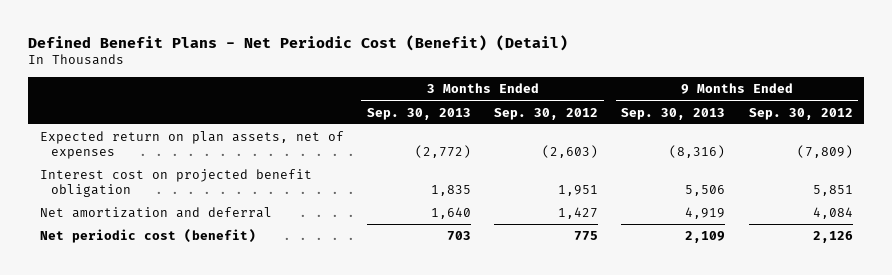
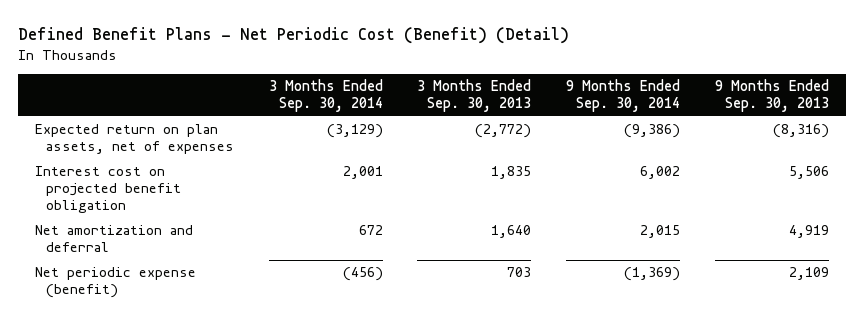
[494,107,599,120] Sep. 30, 2012 -> none
[748,107,853,120] Sep. 30, 2012 -> none
none -> [268,79,383,113] 3 Months Ended Sep. 30, 2014
none -> [566,79,681,113] 9 Months Ended Sep. 30, 2014
[39,229,256,244] Net periodic cost (benefit) -> [34,267,196,299] Net periodic expense (benefit)

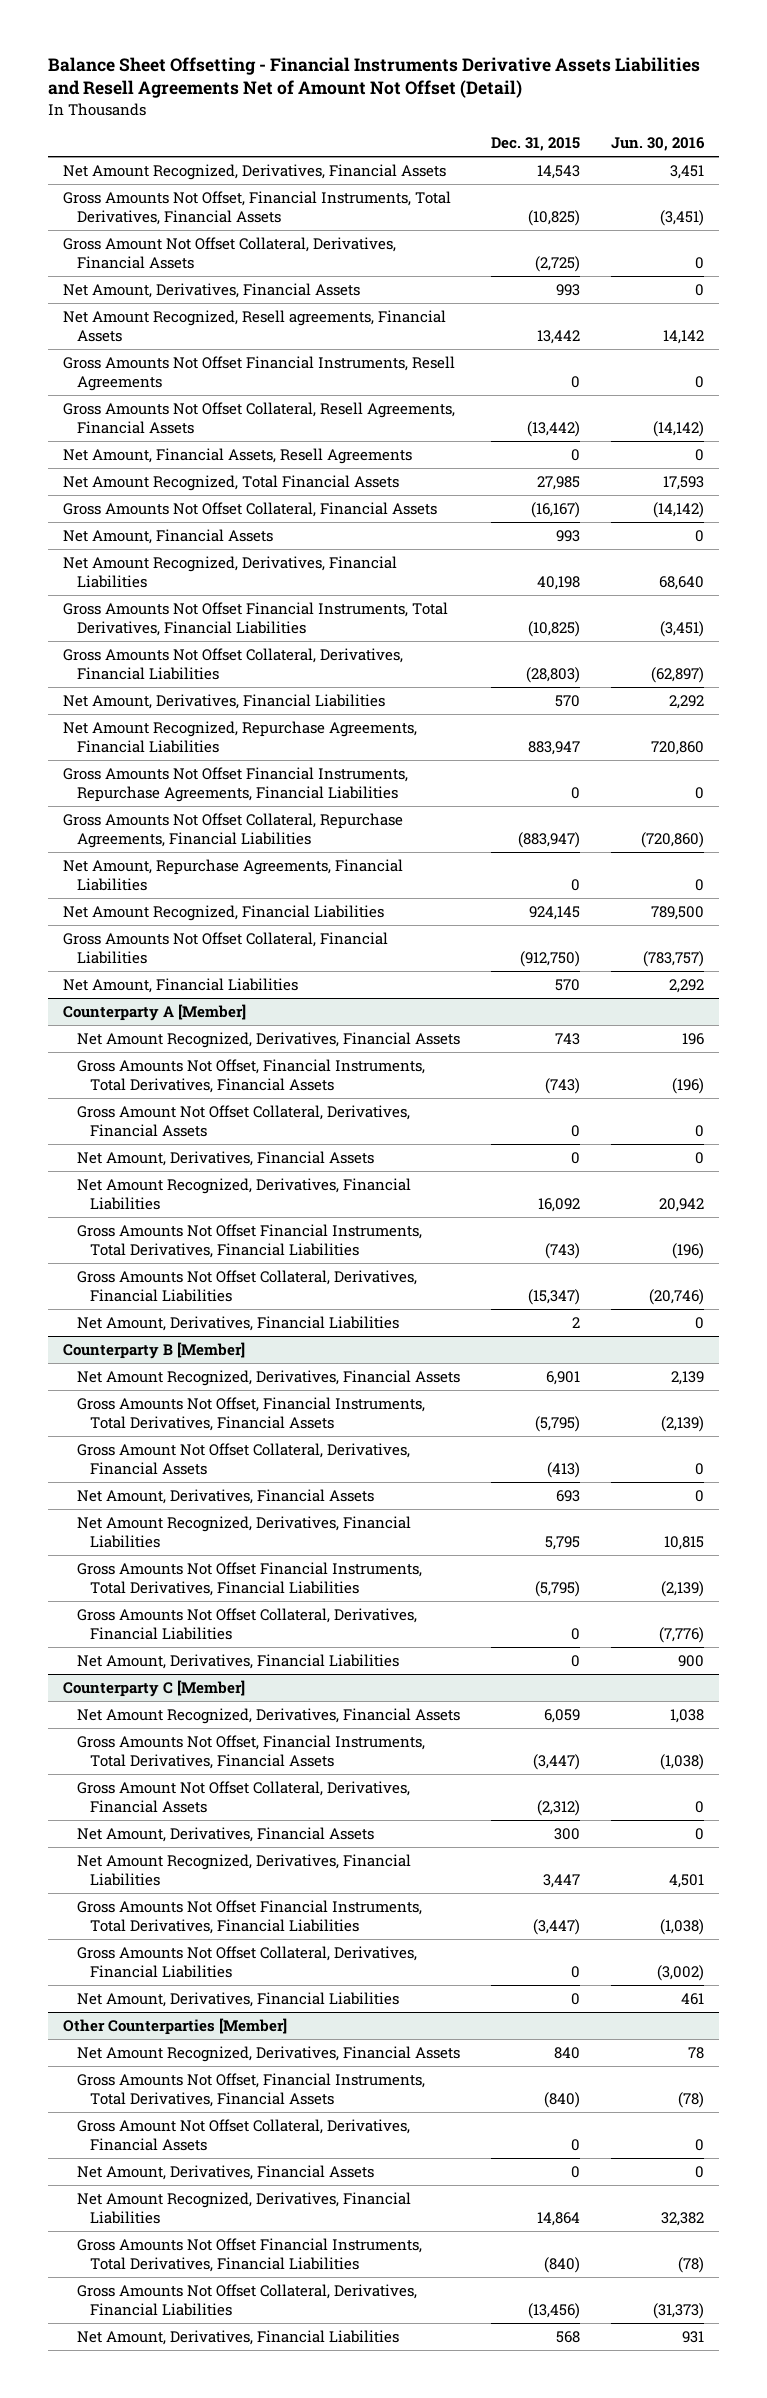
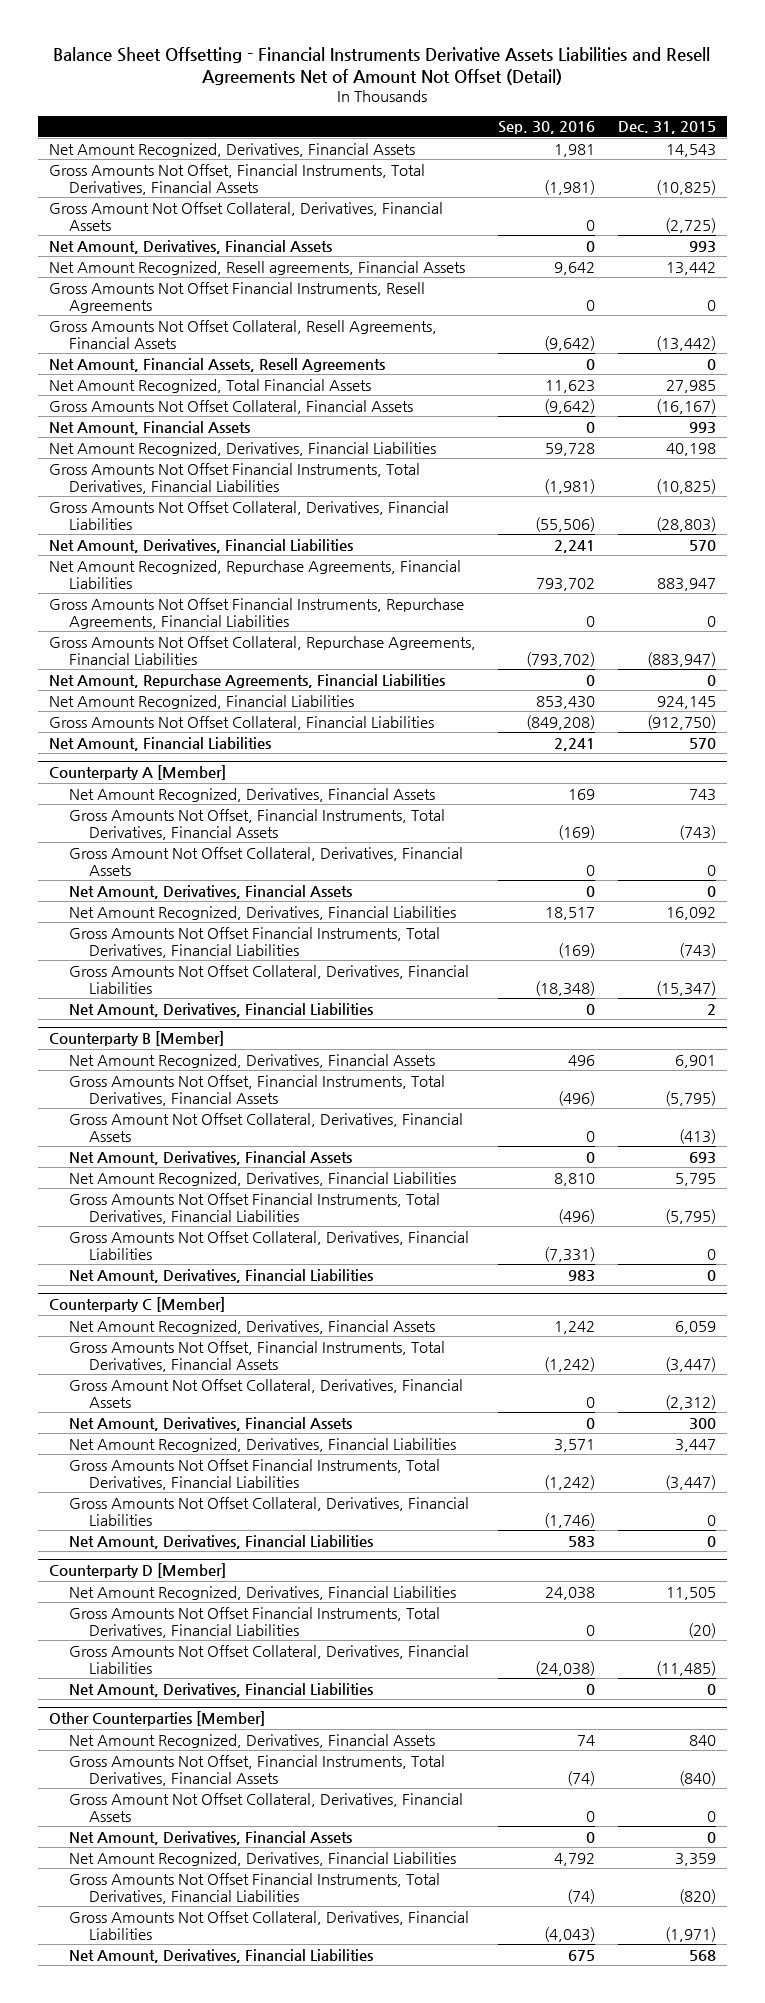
[610,137,705,152] Jun. 30, 2016 -> none
none -> [498,121,596,135] Sep. 30, 2016
none -> [48,1563,226,1579] Counterparty D [Member]
none -> [68,1585,456,1600] Net Amount Recognized, Derivatives, Financial Liabilities
none -> [68,1606,440,1638] Gross Amounts Not Offset Financial Instruments, Total Derivatives, Financial Liabilities
none -> [68,1644,469,1674] Gross Amounts Not Offset Collateral, Derivatives, Financial Liabilities
none -> [68,1682,373,1697] Net Amount, Derivatives, Financial Liabilities
[536,2211,580,2226] 14,864 -> [674,1852,716,1866] 3,359
[543,2256,580,2273] (840) -> [678,1888,716,1904] (820)
[527,2302,580,2319] (13,456) -> [664,1926,716,1942] (1,971)

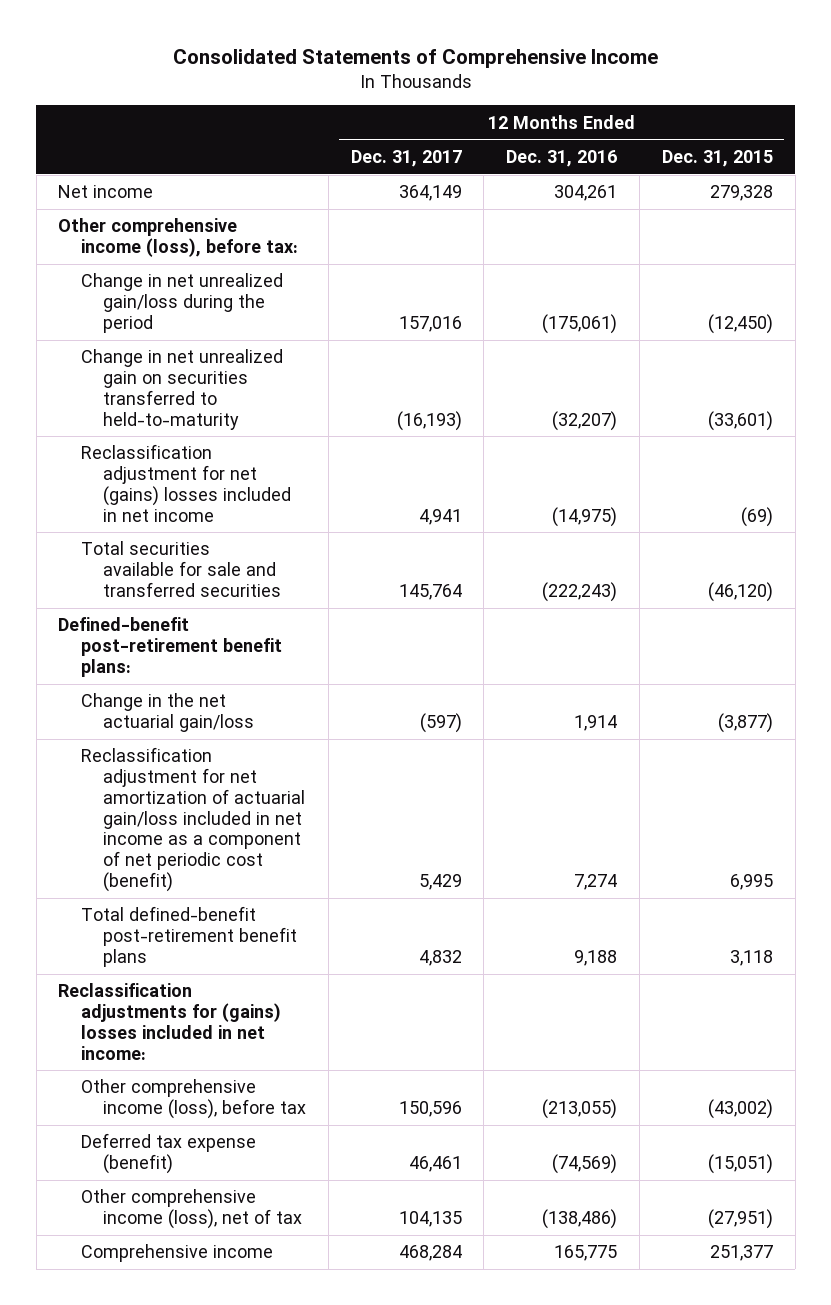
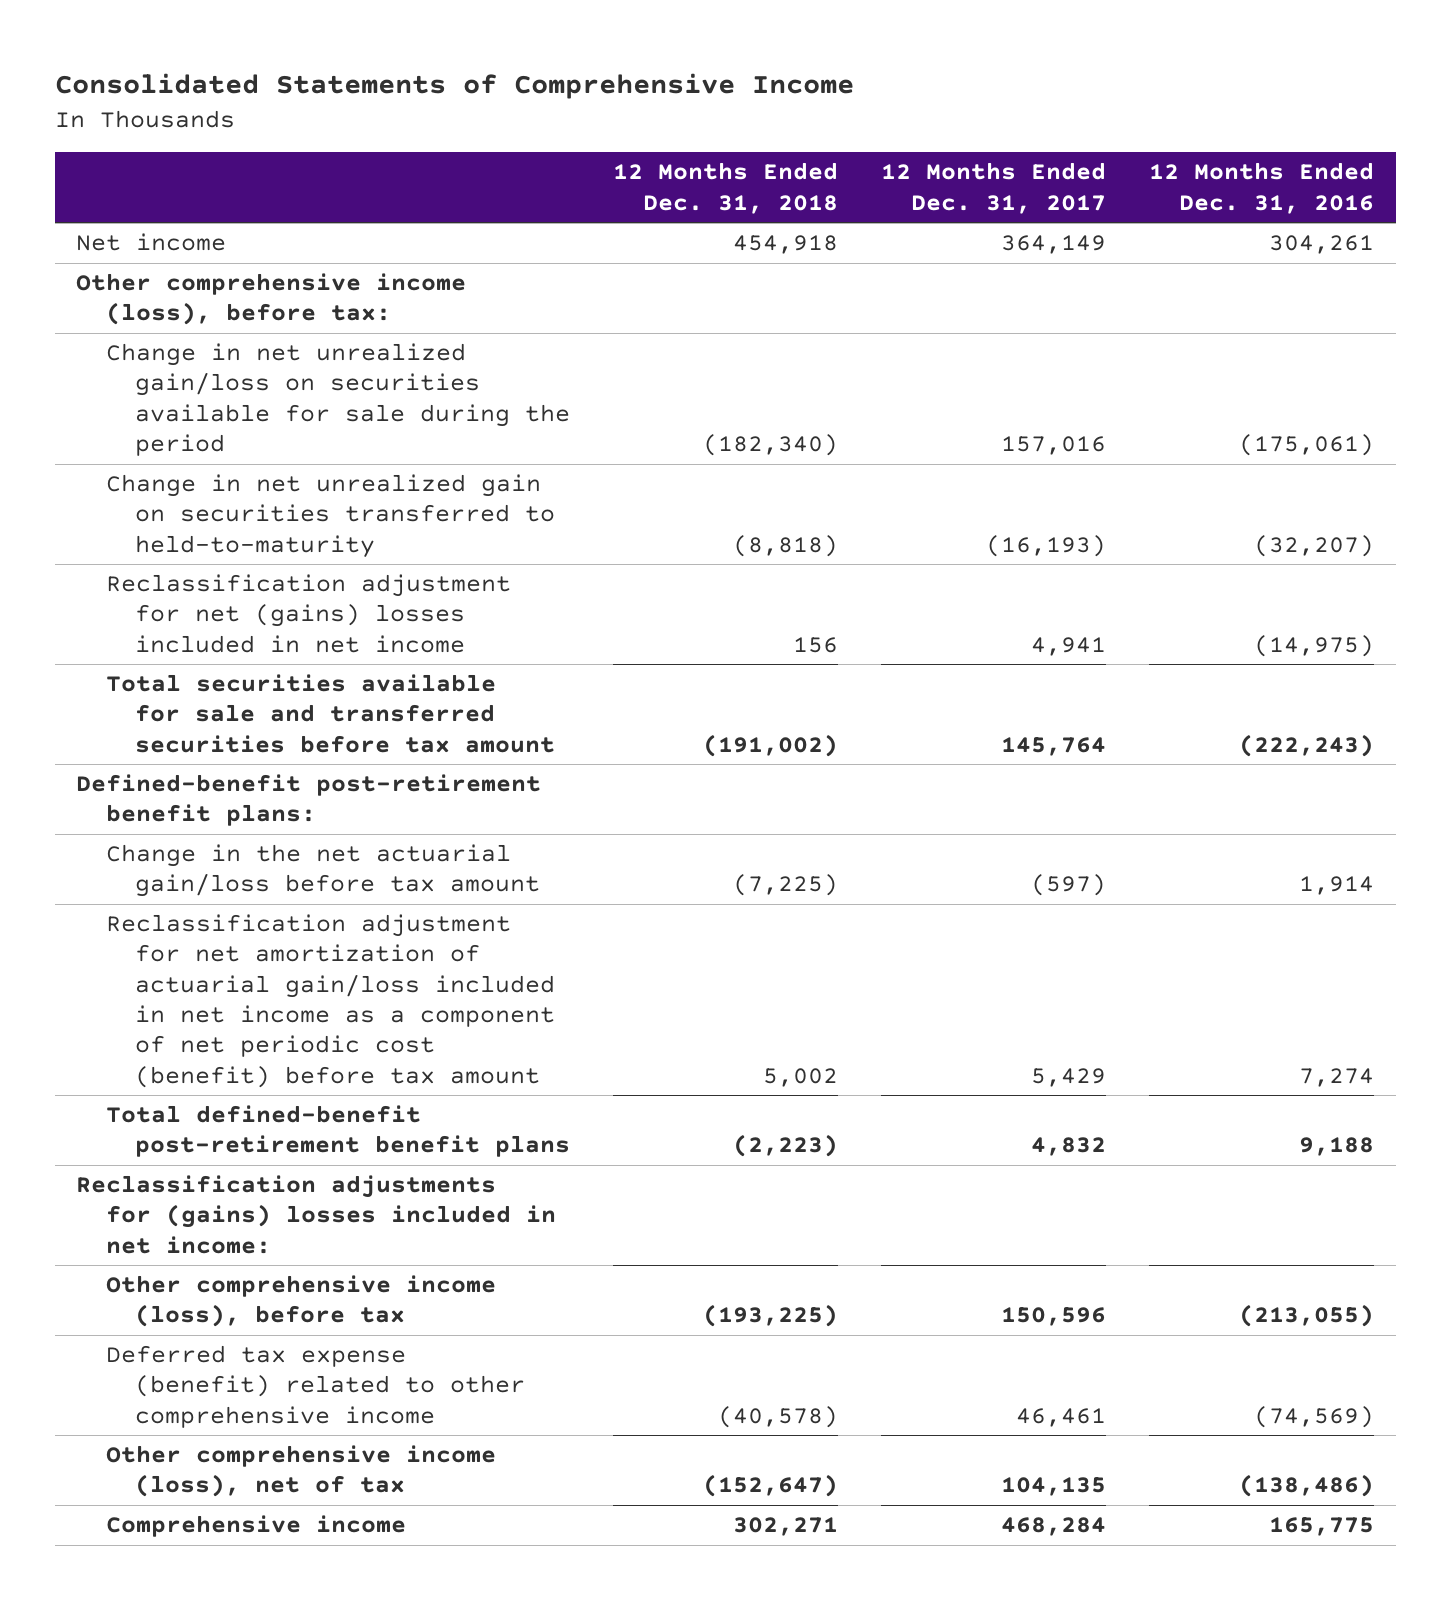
[661,150,773,168] Dec. 31, 2015 -> none
none -> [613,162,839,214] 12 Months Ended Dec. 31, 2018
[80,273,283,333] Change in net unrealized gain/loss during the period -> [105,343,570,457] Change in net unrealized gain/loss on securities available for sale during the period
[80,541,281,597] Total securities available for sale and transferred securities -> [105,674,555,753] Total securities available for sale and transferred securities before tax amount
[80,693,254,733] Change in the net actuarial gain/loss -> [105,844,540,898] Change in the net actuarial gain/loss before tax amount
[80,747,305,892] Reclassification adjustment for net amortization of actuarial gain/loss included in net income as a component of net periodic cost (benefit) -> [105,914,555,1088] Reclassification adjustment for net amortization of actuarial gain/loss included in net income as a component of net periodic cost (benefit) before tax amount
[80,1133,256,1175] Deferred tax expense (benefit) -> [105,1345,525,1428] Deferred tax expense (benefit) related to other comprehensive income

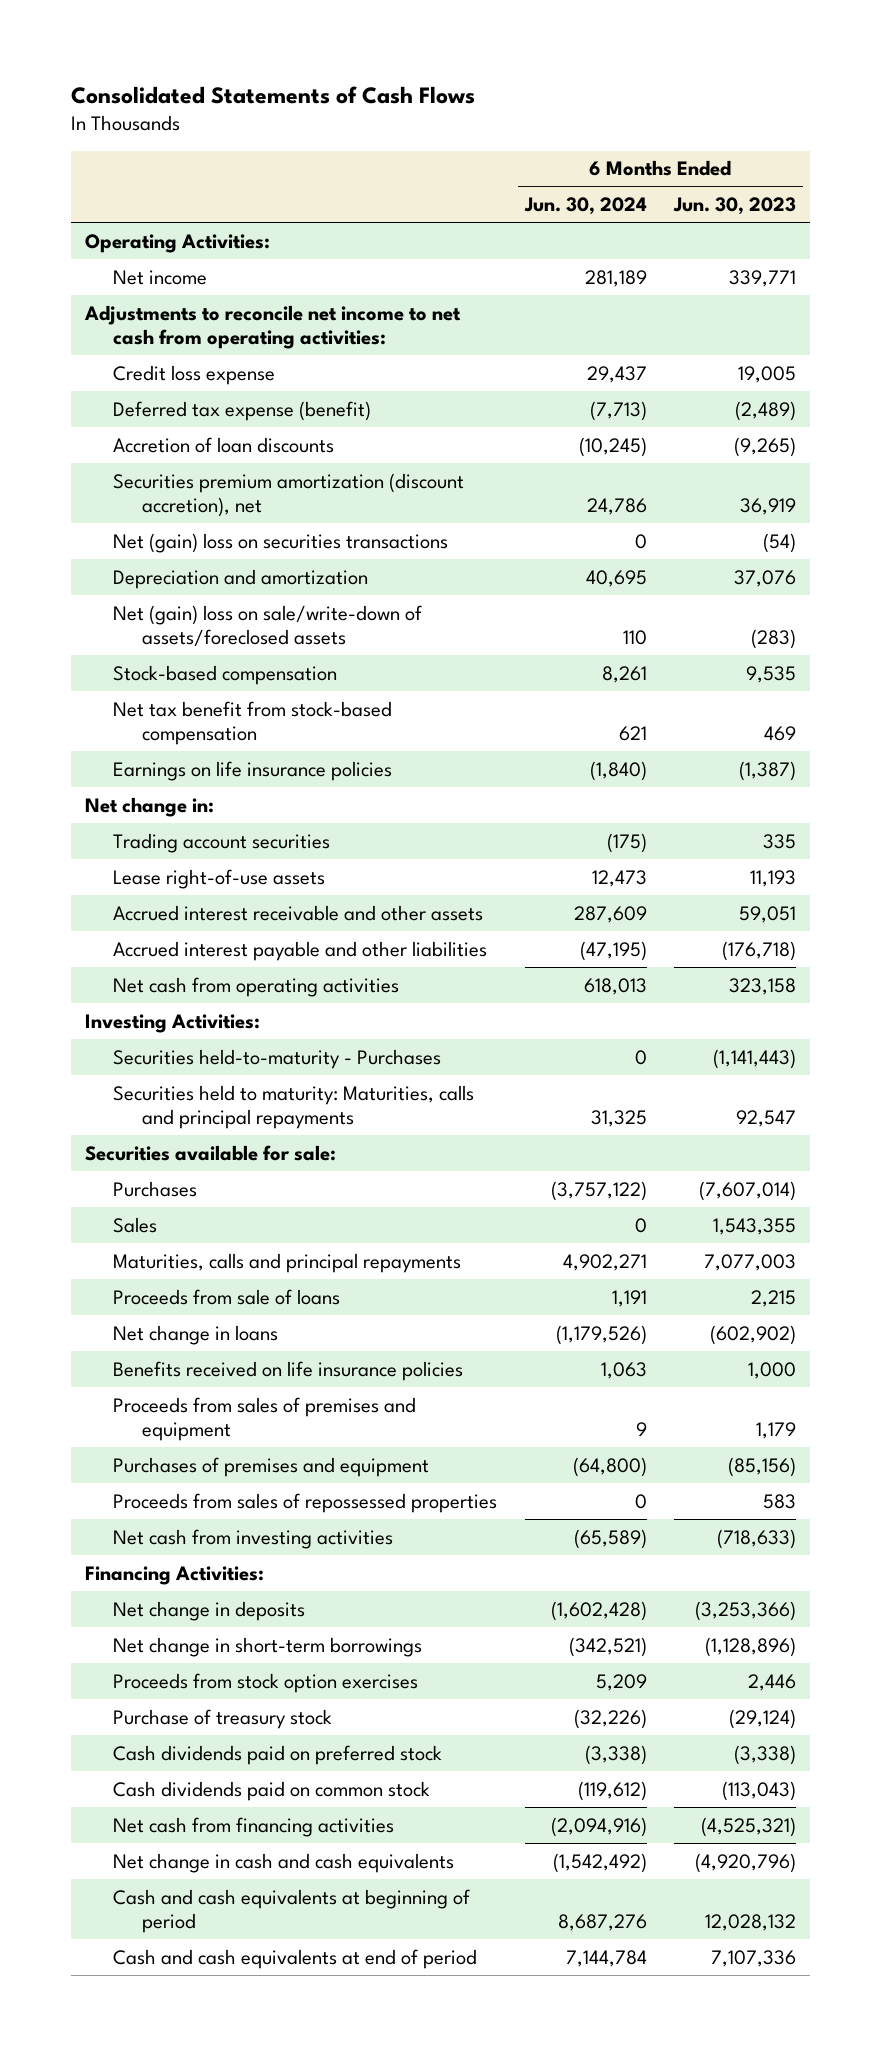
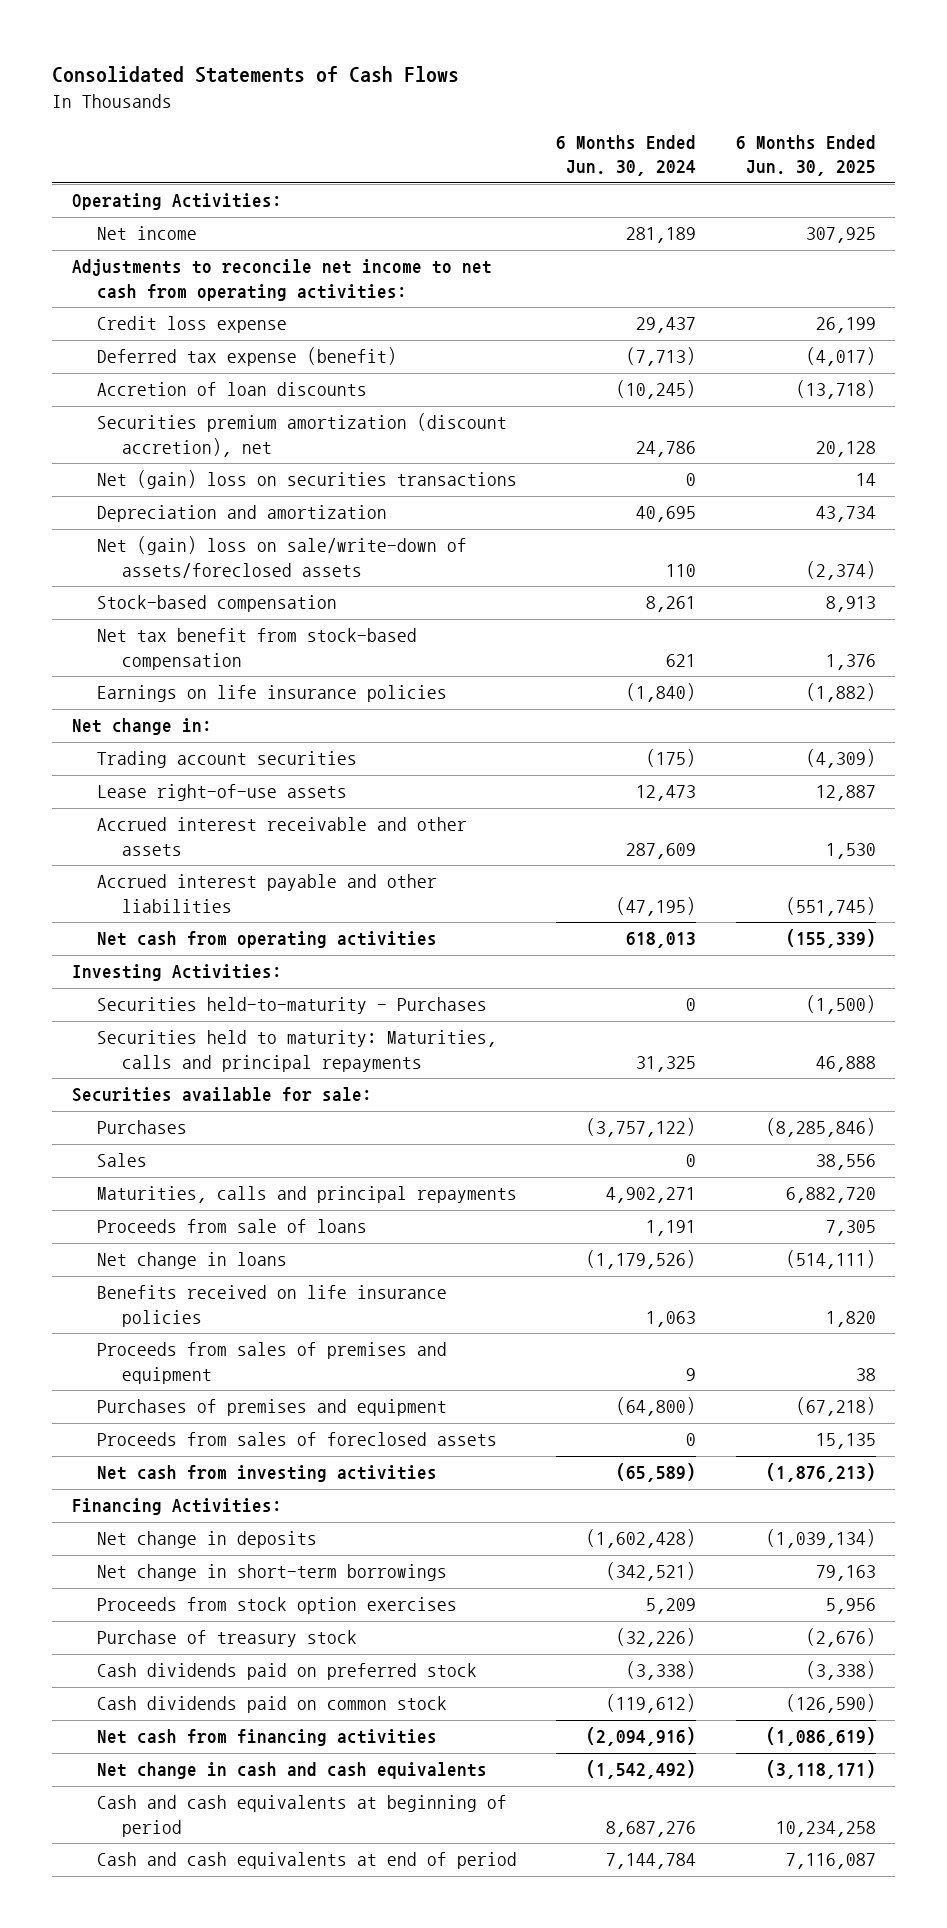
[673,196,797,215] Jun. 30, 2023 -> none
none -> [735,135,876,177] 6 Months Ended Jun. 30, 2025
[113,1492,498,1513] Proceeds from sales of repossessed properties -> [96,1432,497,1447] Proceeds from sales of foreclosed assets

